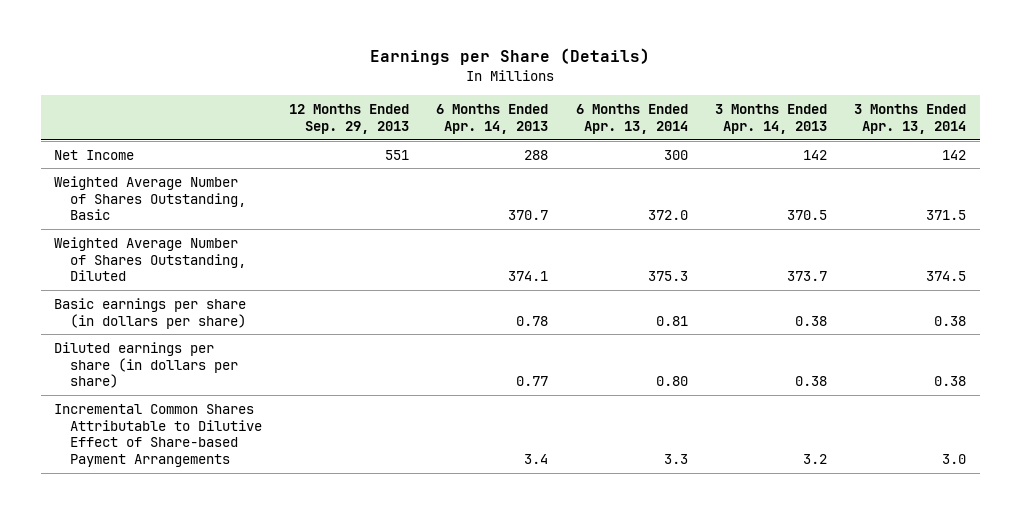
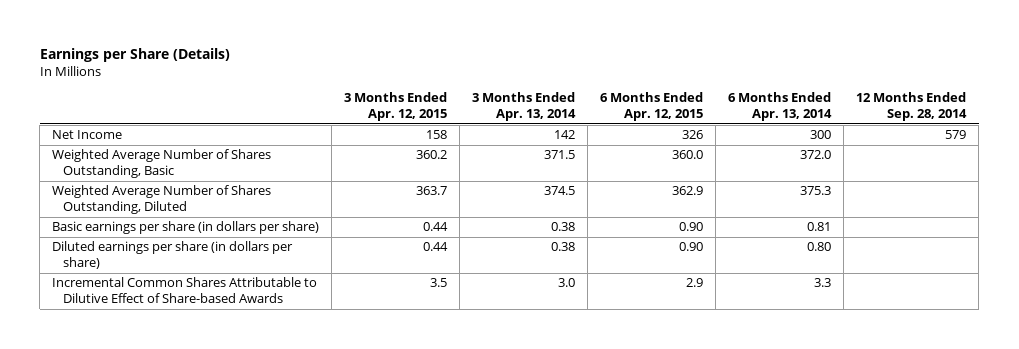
[289,104,410,135] 12 Months Ended Sep. 29, 2013 -> none
[436,104,549,135] 6 Months Ended Apr. 14, 2013 -> none
[714,104,827,135] 3 Months Ended Apr. 14, 2013 -> none
none -> [344,92,448,122] 3 Months Ended Apr. 12, 2015
none -> [600,92,704,122] 6 Months Ended Apr. 12, 2015
none -> [856,92,968,122] 12 Months Ended Sep. 28, 2014
[54,403,262,468] Incremental Common Shares Attributable to Dilutive Effect of Share-based Payment Arrangements -> [52,277,318,304] Incremental Common Shares Attributable to Dilutive Effect of Share-based Awards

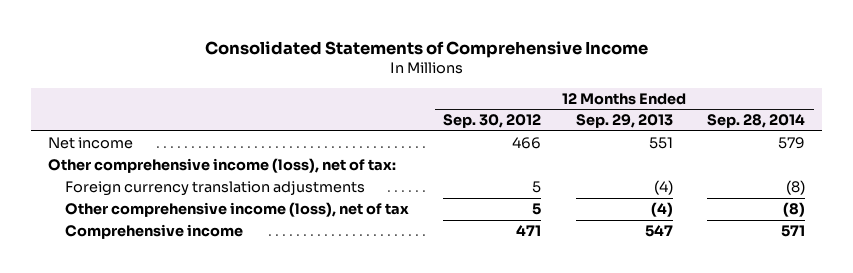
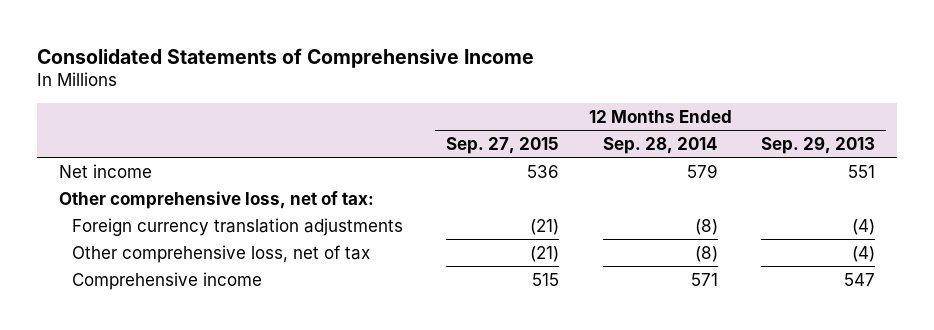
[443,114,542,129] Sep. 30, 2012 -> none
none -> [446,136,560,154] Sep. 27, 2015
[48,158,397,174] Other comprehensive income (loss), net of tax: -> [59,190,375,209] Other comprehensive loss, net of tax:
[65,202,410,218] Other comprehensive income (loss), net of tax -> [71,244,370,263] Other comprehensive loss, net of tax

